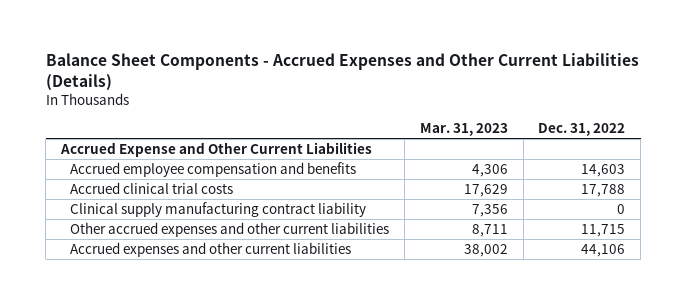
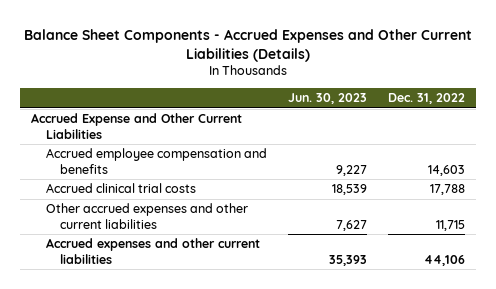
[419,123,508,137] Mar. 31, 2023 -> none
none -> [287,93,367,105] Jun. 30, 2023
[70,201,367,217] Clinical supply manufacturing contract liability -> none

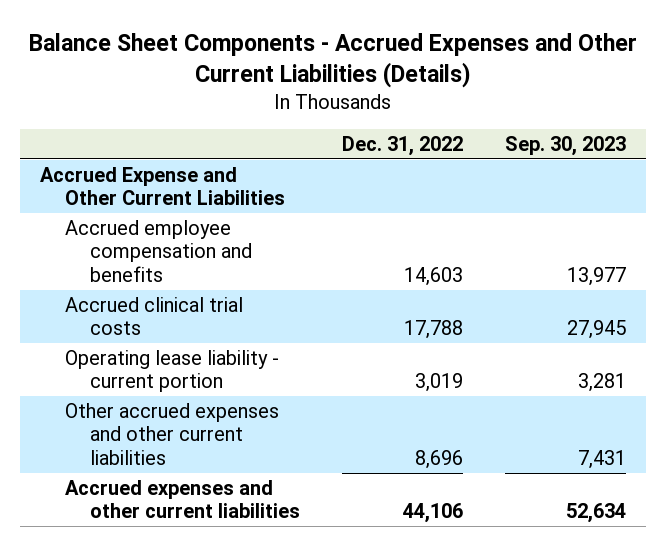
[287,93,367,105] Jun. 30, 2023 -> none
none -> [504,136,626,157] Sep. 30, 2023
none -> [65,349,280,393] Operating lease liability - current portion
[436,219,466,231] 11,715 -> [414,449,463,469] 8,696

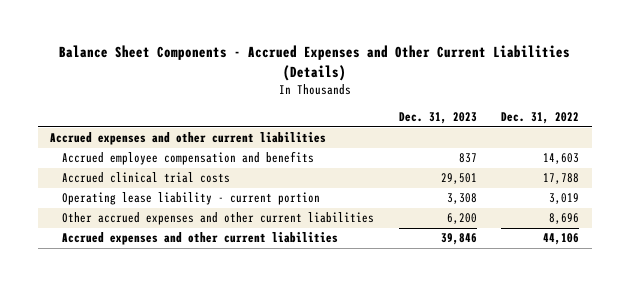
[504,136,626,157] Sep. 30, 2023 -> none
none -> [398,111,477,124] Dec. 31, 2023
[40,166,286,206] Accrued Expense and Other Current Liabilities -> [50,132,327,146] Accrued expenses and other current liabilities

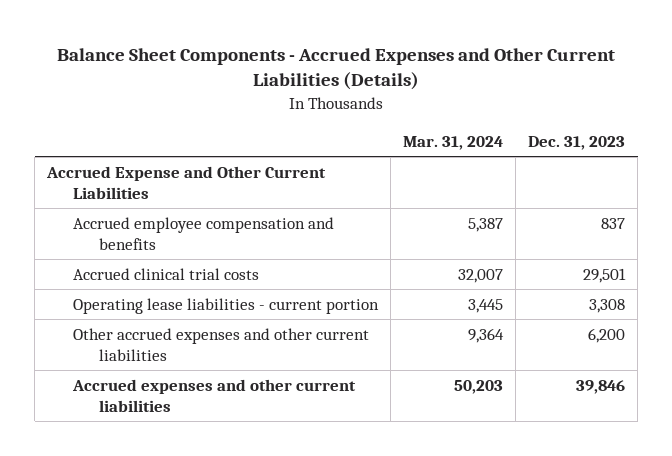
[501,111,580,124] Dec. 31, 2022 -> none
none -> [403,135,504,150] Mar. 31, 2024
[50,132,327,146] Accrued expenses and other current liabilities -> [46,165,327,199] Accrued Expense and Other Current Liabilities
[61,192,320,206] Operating lease liability - current portion -> [72,297,379,314] Operating lease liabilities - current portion

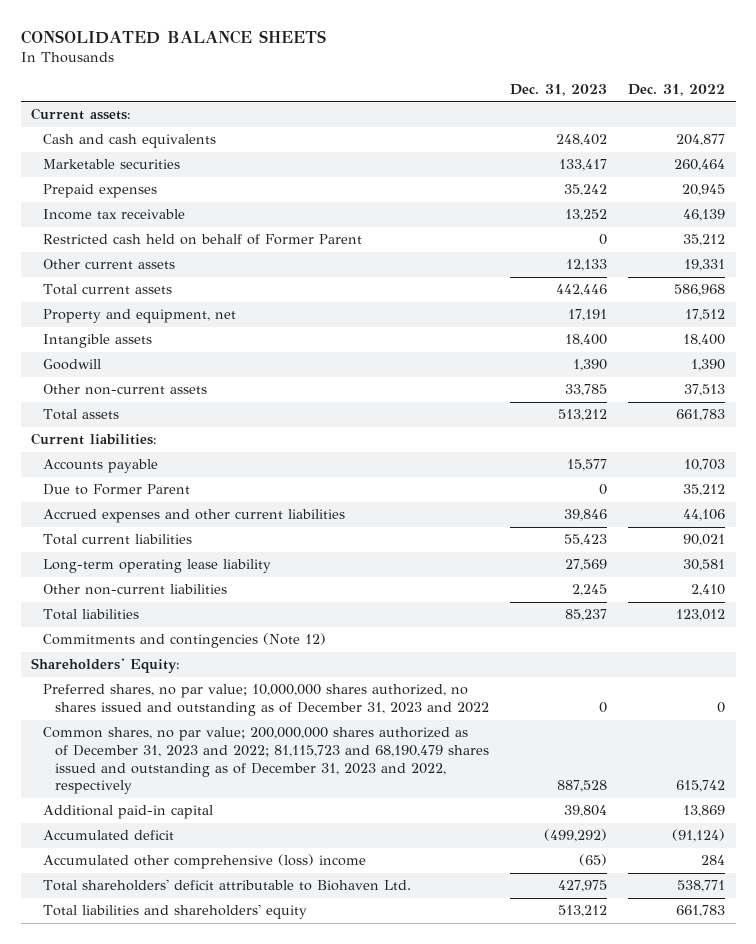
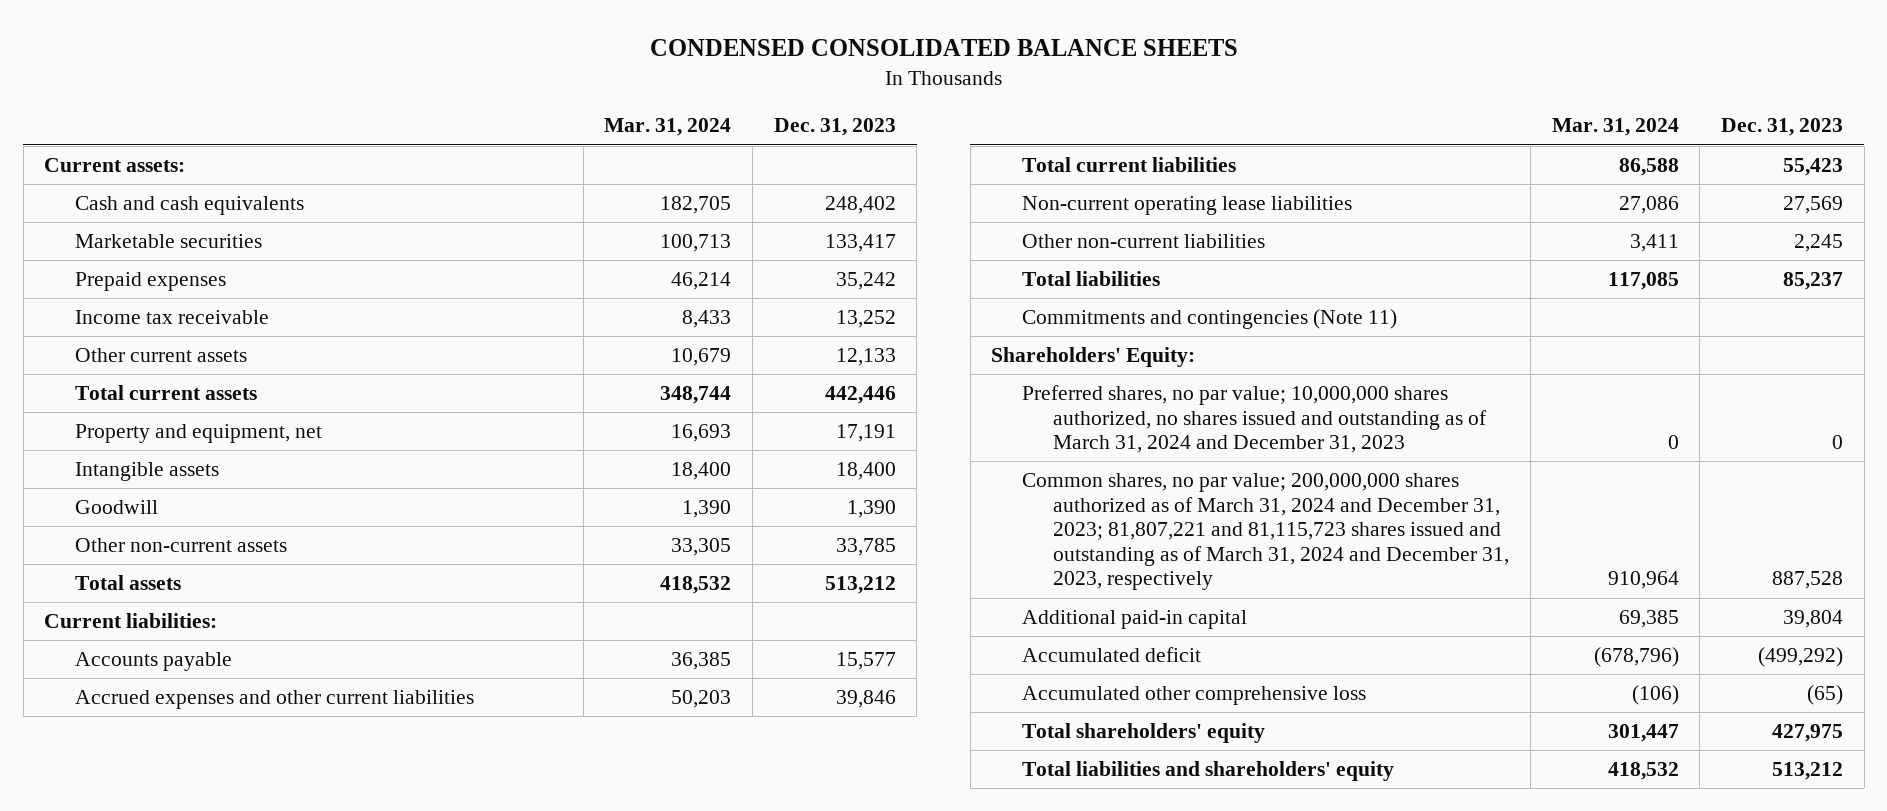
[20,29,326,44] CONSOLIDATED BALANCE SHEETS -> [649,39,1238,57] CONDENSED CONSOLIDATED BALANCE SHEETS
[628,83,726,96] Dec. 31, 2022 -> none
none -> [604,118,732,137] Mar. 31, 2024
[43,234,363,246] Restricted cash held on behalf of Former Parent -> none
[43,484,191,496] Due to Former Parent -> none
[43,559,272,574] Long-term operating lease liability -> [1022,196,1353,216] Non-current operating lease liabilities
[43,633,327,649] Commitments and contingencies (Note 12) -> [1022,309,1398,330] Commitments and contingencies (Note 11)
[43,684,490,717] Preferred shares, no par value; 10,000,000 shares authorized, no shares issued and outstanding as of December 31, 2023 and 2022 -> [1022,385,1488,454] Preferred shares, no par value; 10,000,000 shares authorized, no shares issued and outstanding as of March 31, 2024 and December 31, 2023
[43,727,490,795] Common shares, no par value; 200,000,000 shares authorized as of December 31, 2023 and 2022; 81,115,723 and 68,190,479 shares issued and outstanding as of December 31, 2023 and 2022, respectively -> [1022,473,1510,591] Common shares, no par value; 200,000,000 shares authorized as of March 31, 2024 and December 31, 2023; 81,807,221 and 81,115,723 shares issued and outstanding as of March 31, 2024 and December 31, 2023, respectively
[43,854,367,870] Accumulated other comprehensive (loss) income -> [1022,686,1367,706] Accumulated other comprehensive loss
[43,879,412,892] Total shareholders' deficit attributable to Biohaven Ltd. -> [1022,723,1266,744] Total shareholders' equity

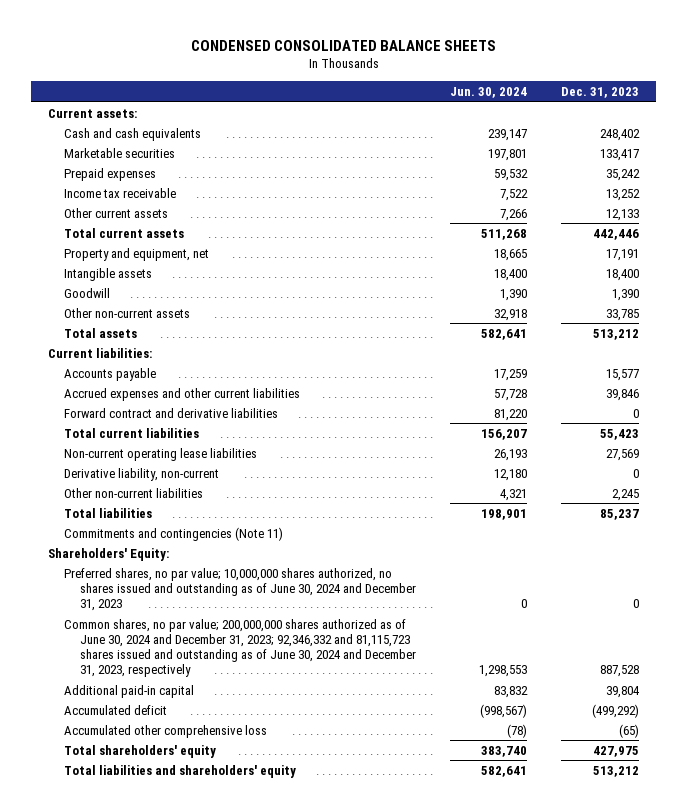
[604,118,732,137] Mar. 31, 2024 -> none
none -> [450,87,528,99] Jun. 30, 2024
none -> [64,407,279,418] Forward contract and derivative liabilities
none -> [64,467,220,481] Derivative liability, non-current
[1022,385,1488,454] Preferred shares, no par value; 10,000,000 shares authorized, no shares issued and outstanding as of March 31, 2024 and December 31, 2023 -> [64,567,417,612] Preferred shares, no par value; 10,000,000 shares authorized, no shares issued and outstanding as of June 30, 2024 and December 31, 2023
[1022,473,1510,591] Common shares, no par value; 200,000,000 shares authorized as of March 31, 2024 and December 31, 2023; 81,807,221 and 81,115,723 shares issued and outstanding as of March 31, 2024 and December 31, 2023, respectively -> [64,618,417,678] Common shares, no par value; 200,000,000 shares authorized as of June 30, 2024 and December 31, 2023; 92,346,332 and 81,115,723 shares issued and outstanding as of June 30, 2024 and December 31, 2023, respectively

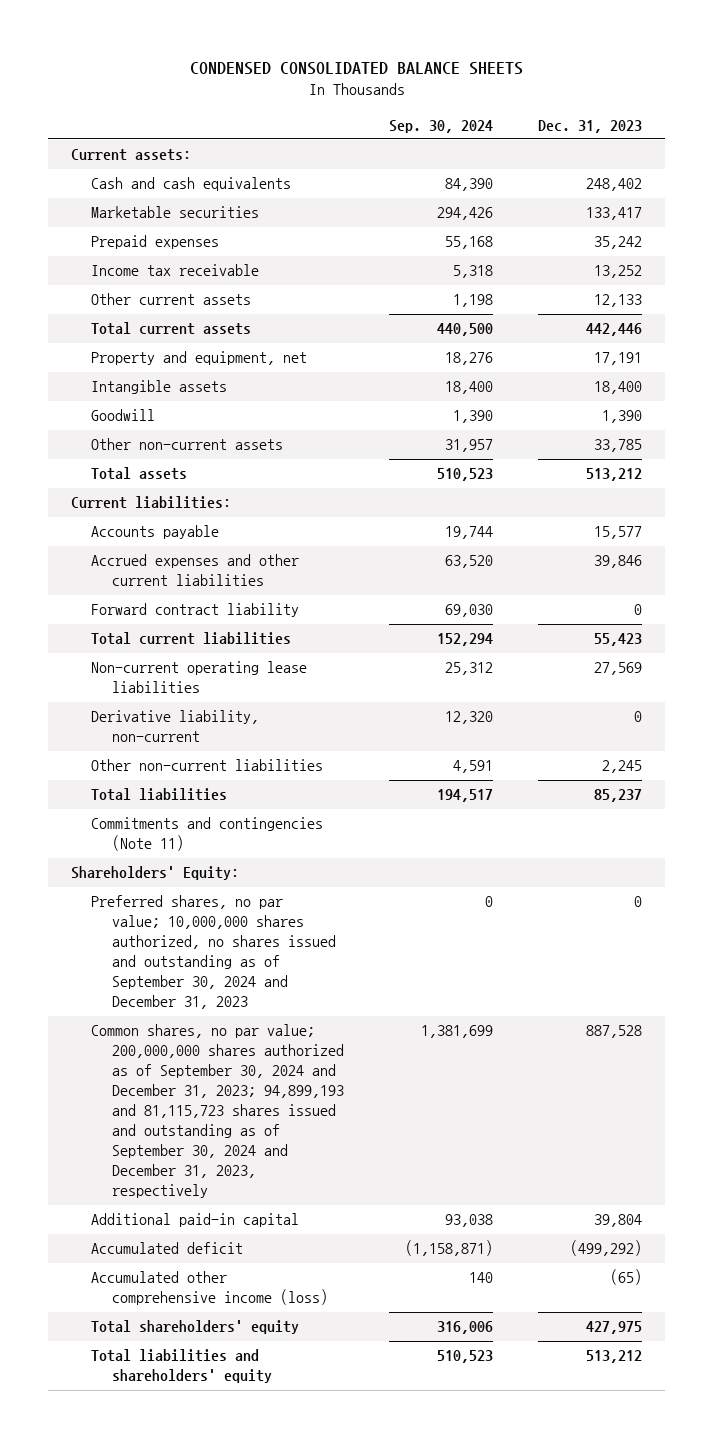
[450,87,528,99] Jun. 30, 2024 -> none
none -> [389,119,494,133] Sep. 30, 2024
[64,407,279,418] Forward contract and derivative liabilities -> none
none -> [91,603,300,618] Forward contract liability
[64,567,417,612] Preferred shares, no par value; 10,000,000 shares authorized, no shares issued and outstanding as of June 30, 2024 and December 31, 2023 -> [91,895,336,1010] Preferred shares, no par value; 10,000,000 shares authorized, no shares issued and outstanding as of September 30, 2024 and December 31, 2023
[64,618,417,678] Common shares, no par value; 200,000,000 shares authorized as of June 30, 2024 and December 31, 2023; 92,346,332 and 81,115,723 shares issued and outstanding as of June 30, 2024 and December 31, 2023, respectively -> [91,1024,344,1199] Common shares, no par value; 200,000,000 shares authorized as of September 30, 2024 and December 31, 2023; 94,899,193 and 81,115,723 shares issued and outstanding as of September 30, 2024 and December 31, 2023, respectively
[64,724,268,738] Accumulated other comprehensive loss -> [91,1271,328,1306] Accumulated other comprehensive income (loss)

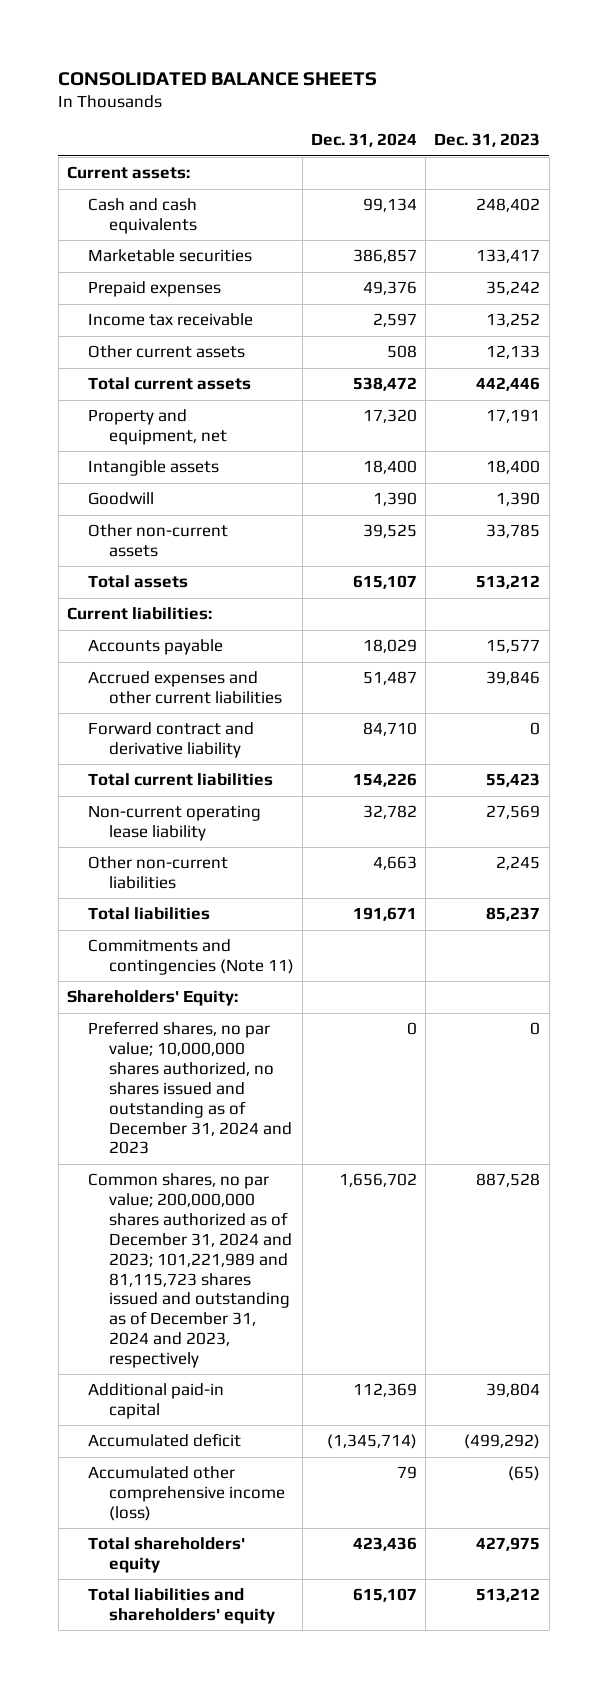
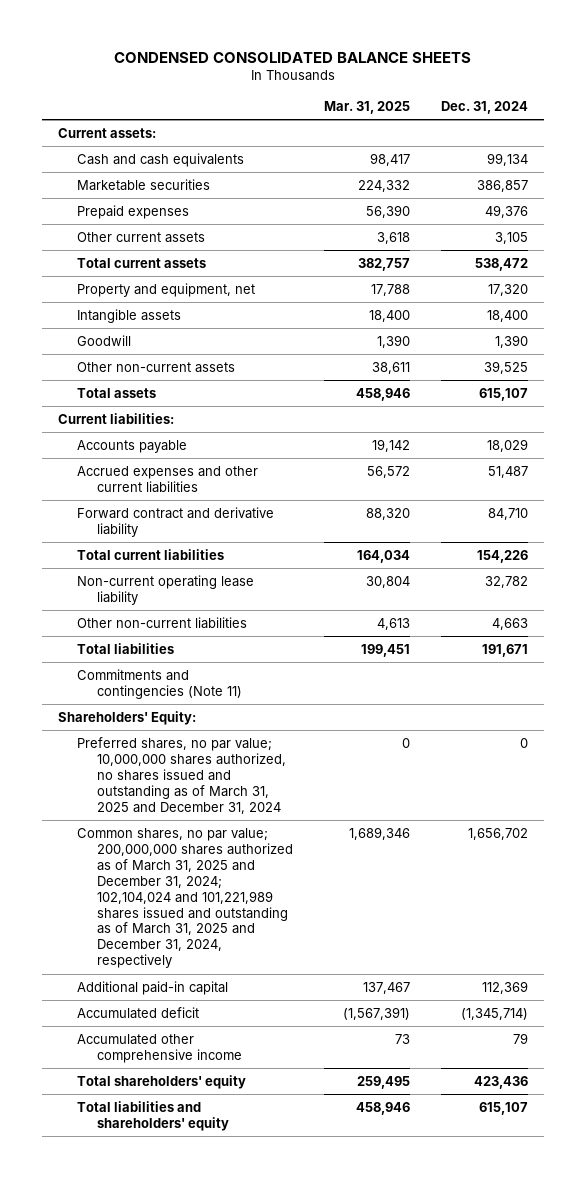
[58,71,378,86] CONSOLIDATED BALANCE SHEETS -> [114,51,472,63] CONDENSED CONSOLIDATED BALANCE SHEETS
[434,133,541,148] Dec. 31, 2023 -> none
none -> [324,101,411,115] Mar. 31, 2025
[88,313,254,327] Income tax receivable -> none
[387,345,418,359] 508 -> [495,231,529,244] 3,105
[88,1021,292,1155] Preferred shares, no par value; 10,000,000 shares authorized, no shares issued and outstanding as of December 31, 2024 and 2023 -> [77,736,286,814] Preferred shares, no par value; 10,000,000 shares authorized, no shares issued and outstanding as of March 31, 2025 and December 31, 2024
[88,1173,292,1369] Common shares, no par value; 200,000,000 shares authorized as of December 31, 2024 and 2023; 101,221,989 and 81,115,723 shares issued and outstanding as of December 31, 2024 and 2023, respectively -> [77,827,293,969] Common shares, no par value; 200,000,000 shares authorized as of March 31, 2025 and December 31, 2024; 102,104,024 and 101,221,989 shares issued and outstanding as of March 31, 2025 and December 31, 2024, respectively
[88,1466,285,1522] Accumulated other comprehensive income (loss) -> [77,1033,242,1063] Accumulated other comprehensive income

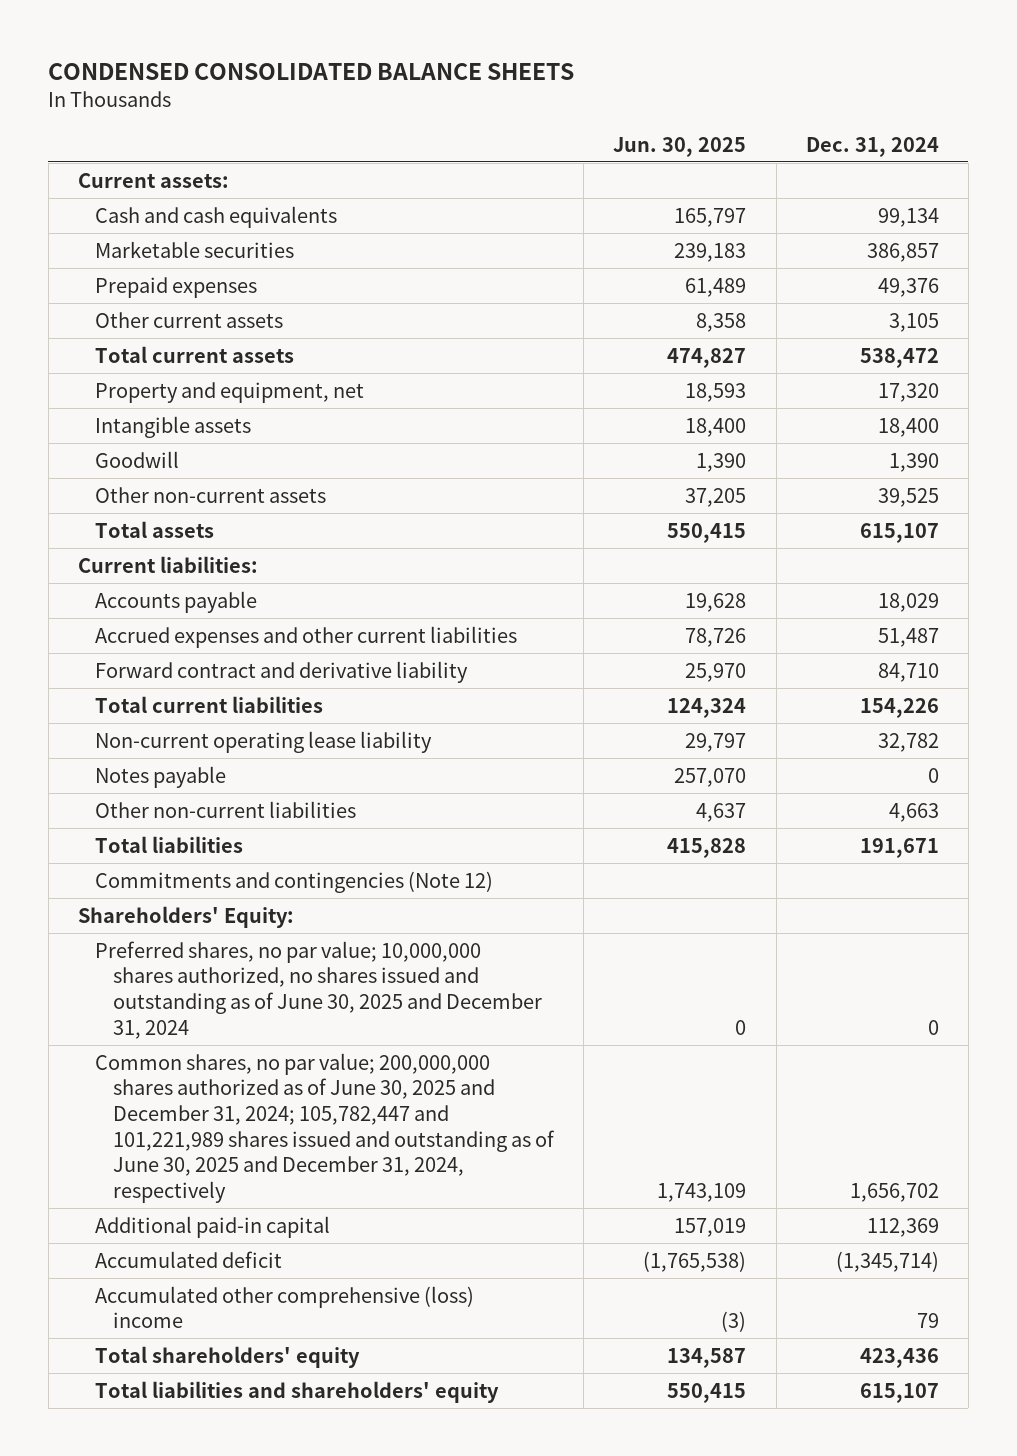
[324,101,411,115] Mar. 31, 2025 -> none
none -> [613,136,747,157] Jun. 30, 2025
none -> [95,765,227,788] Notes payable
[77,668,242,699] Commitments and contingencies (Note 11) -> [95,870,494,893] Commitments and contingencies (Note 12)
[77,736,286,814] Preferred shares, no par value; 10,000,000 shares authorized, no shares issued and outstanding as of March 31, 2025 and December 31, 2024 -> [95,940,542,1039] Preferred shares, no par value; 10,000,000 shares authorized, no shares issued and outstanding as of June 30, 2025 and December 31, 2024
[77,827,293,969] Common shares, no par value; 200,000,000 shares authorized as of March 31, 2025 and December 31, 2024; 102,104,024 and 101,221,989 shares issued and outstanding as of March 31, 2025 and December 31, 2024, respectively -> [95,1052,555,1204] Common shares, no par value; 200,000,000 shares authorized as of June 30, 2025 and December 31, 2024; 105,782,447 and 101,221,989 shares issued and outstanding as of June 30, 2025 and December 31, 2024, respectively
[77,1033,242,1063] Accumulated other comprehensive income -> [95,1285,475,1329] Accumulated other comprehensive (loss) income

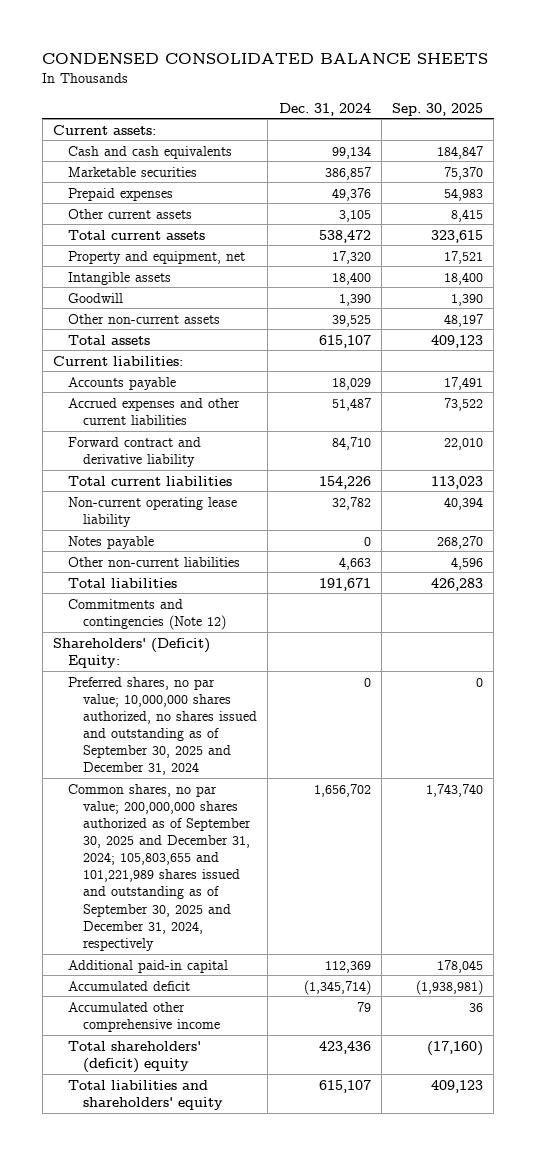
[613,136,747,157] Jun. 30, 2025 -> none
none -> [392,102,484,116] Sep. 30, 2025
[78,905,295,928] Shareholders' Equity: -> [52,637,210,668] Shareholders' (Deficit) Equity:
[95,940,542,1039] Preferred shares, no par value; 10,000,000 shares authorized, no shares issued and outstanding as of June 30, 2025 and December 31, 2024 -> [68,676,258,776] Preferred shares, no par value; 10,000,000 shares authorized, no shares issued and outstanding as of September 30, 2025 and December 31, 2024
[95,1052,555,1204] Common shares, no par value; 200,000,000 shares authorized as of June 30, 2025 and December 31, 2024; 105,782,447 and 101,221,989 shares issued and outstanding as of June 30, 2025 and December 31, 2024, respectively -> [68,783,252,951] Common shares, no par value; 200,000,000 shares authorized as of September 30, 2025 and December 31, 2024; 105,803,655 and 101,221,989 shares issued and outstanding as of September 30, 2025 and December 31, 2024, respectively
[95,1285,475,1329] Accumulated other comprehensive (loss) income -> [68,1001,221,1032] Accumulated other comprehensive income
[95,1345,361,1368] Total shareholders' equity -> [68,1040,202,1073] Total shareholders' (deficit) equity

